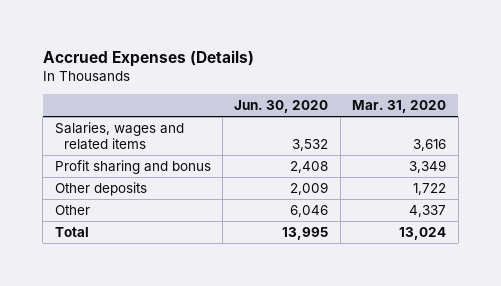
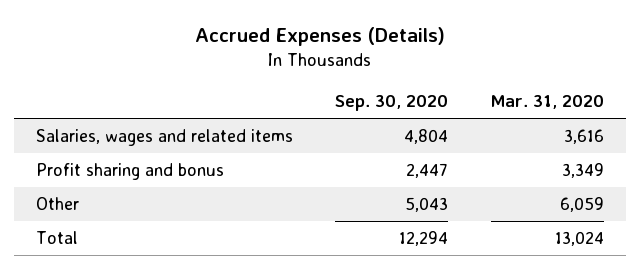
[234,100,329,114] Jun. 30, 2020 -> none
none -> [335,95,449,112] Sep. 30, 2020
[54,181,147,196] Other deposits -> none
[409,204,447,217] 4,337 -> [560,197,605,213] 6,059

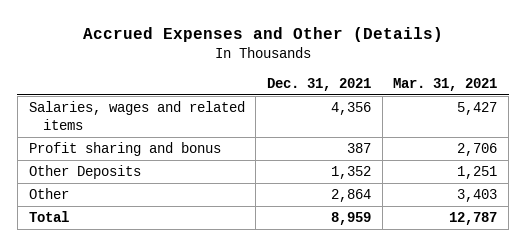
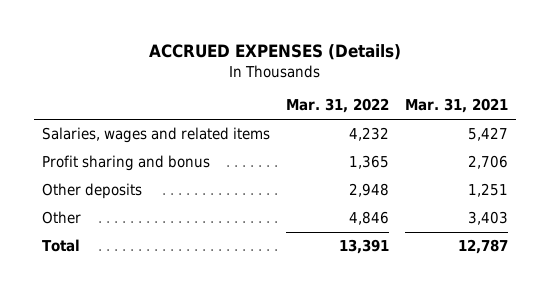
[83,27,444,43] Accrued Expenses and Other (Details) -> [149,43,402,60] ACCRUED EXPENSES (Details)
[267,77,372,91] Dec. 31, 2021 -> none
none -> [286,98,390,114] Mar. 31, 2022
[28,165,141,180] Other Deposits -> [42,183,143,200] Other deposits

